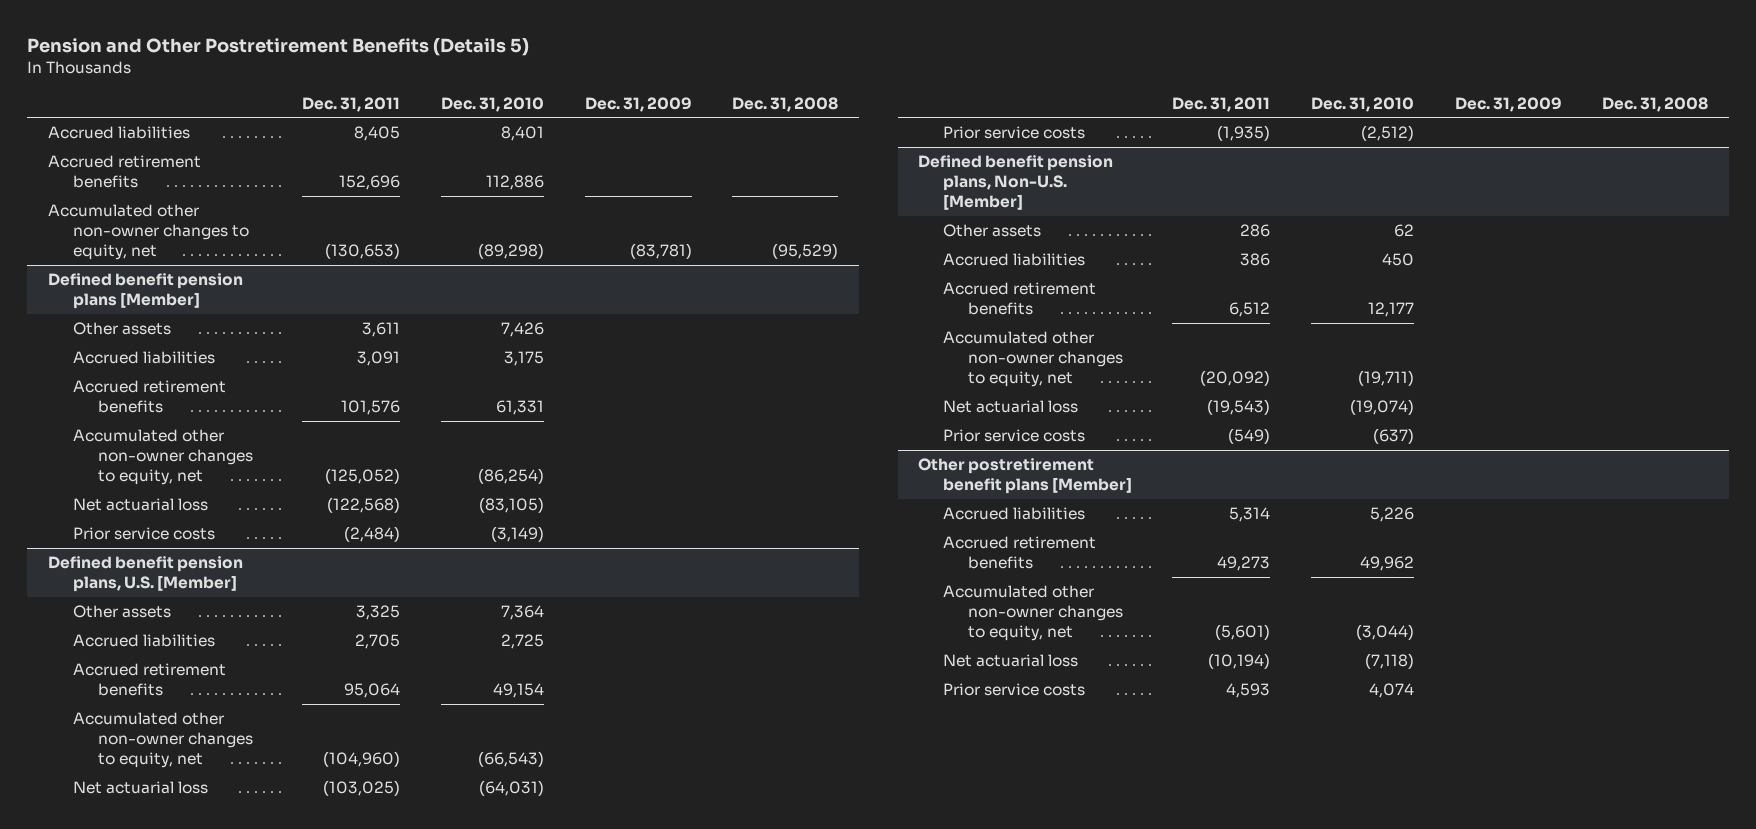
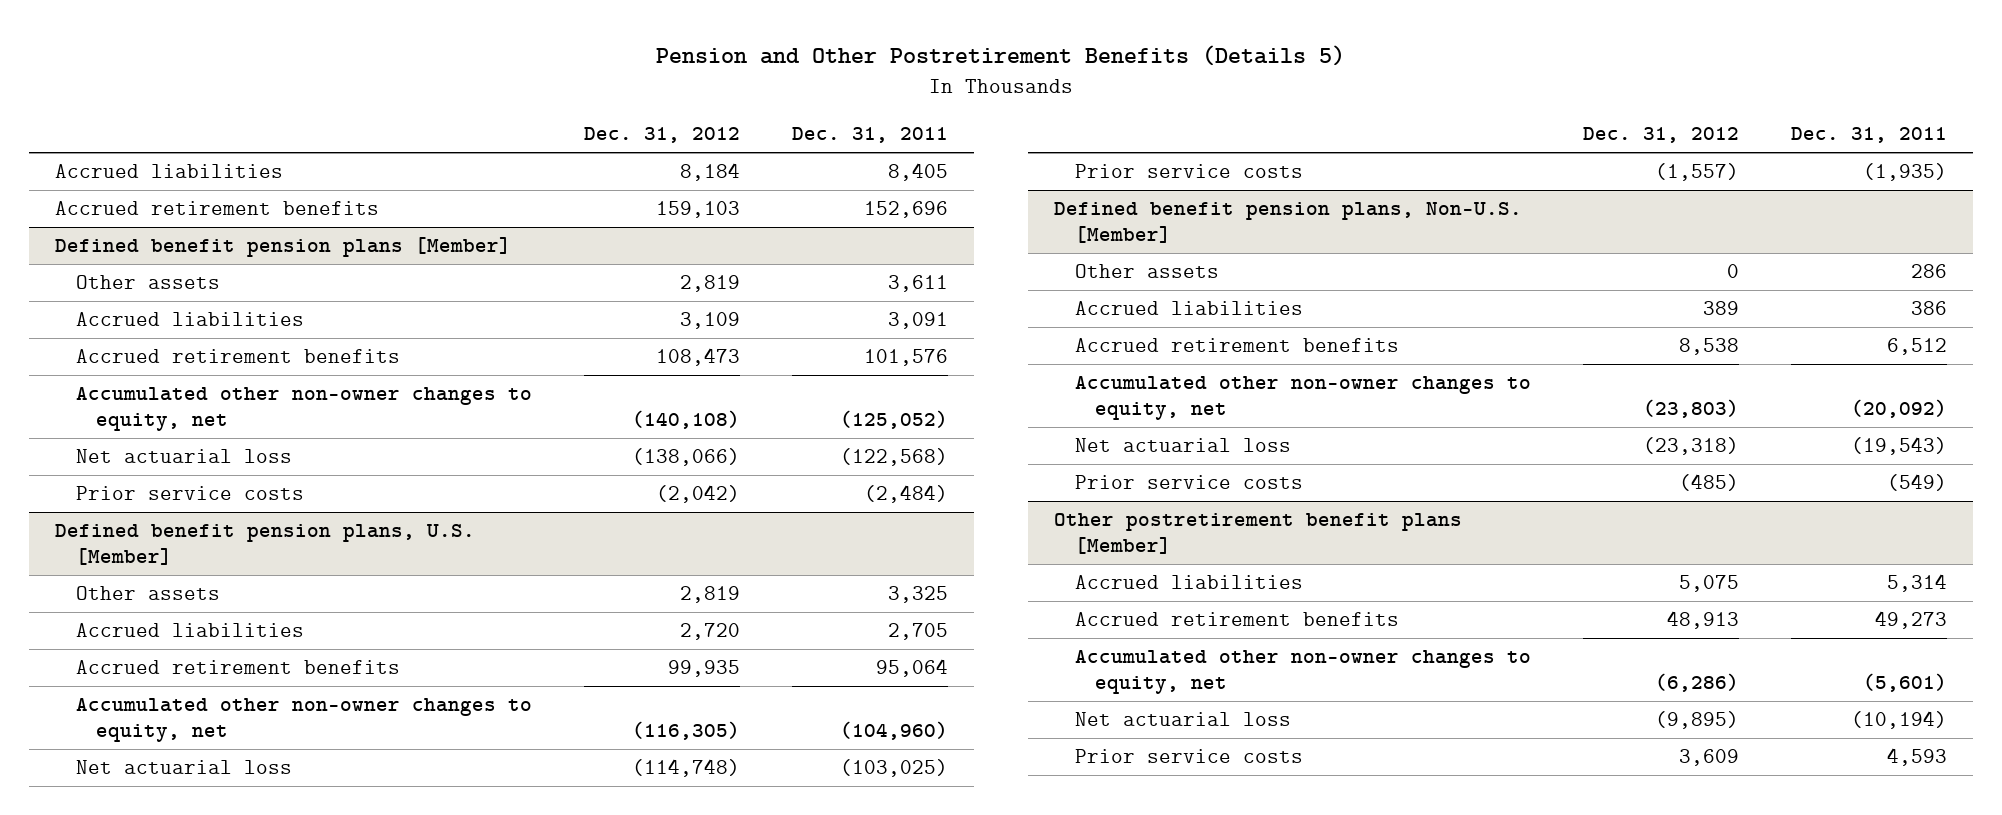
[441,96,545,112] Dec. 31, 2010 -> none
[584,96,692,112] Dec. 31, 2009 -> none
[732,96,839,112] Dec. 31, 2008 -> none
none -> [583,127,740,144] Dec. 31, 2012
[47,204,249,261] Accumulated other non-owner changes to equity, net -> none

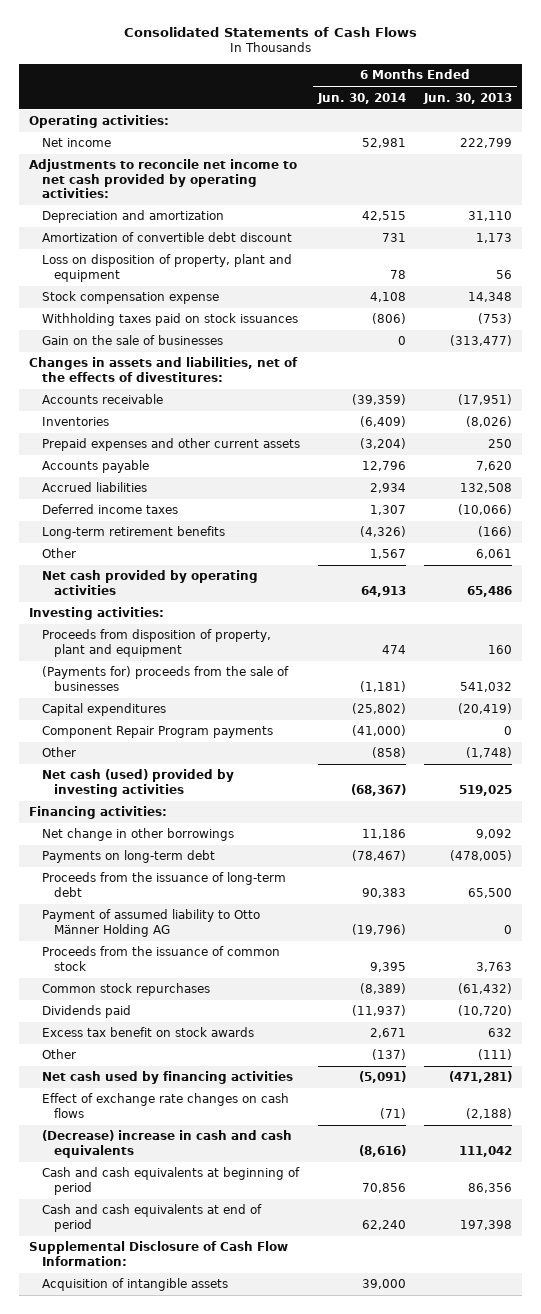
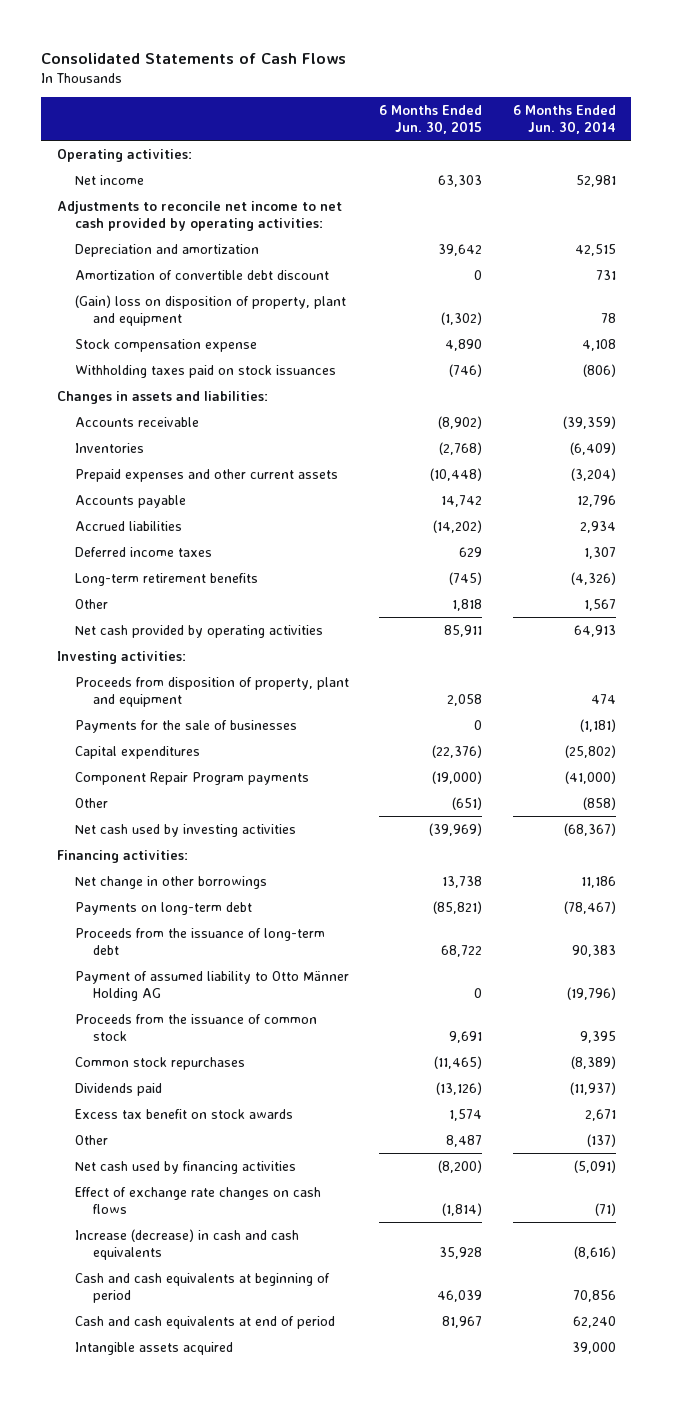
[423,92,513,104] Jun. 30, 2013 -> none
none -> [379,104,483,135] 6 Months Ended Jun. 30, 2015
[41,254,292,282] Loss on disposition of property, plant and equipment -> [74,294,346,327] (Gain) loss on disposition of property, plant and equipment
[41,335,223,346] Gain on the sale of businesses -> none
[28,357,298,382] Changes in assets and liabilities, net of the effects of divestitures: -> [56,390,268,404] Changes in assets and liabilities:
[41,666,289,691] (Payments for) proceeds from the sale of businesses -> [74,719,297,733] Payments for the sale of businesses
[41,769,234,797] Net cash (used) provided by investing activities -> [74,823,296,837] Net cash used by investing activities
[41,1130,292,1158] (Decrease) increase in cash and cash equivalents -> [74,1228,299,1261] Increase (decrease) in cash and cash equivalents
[28,1241,288,1266] Supplemental Disclosure of Cash Flow Information: -> none
[41,1278,228,1292] Acquisition of intangible assets -> none
none -> [74,1341,233,1355] Intangible assets acquired

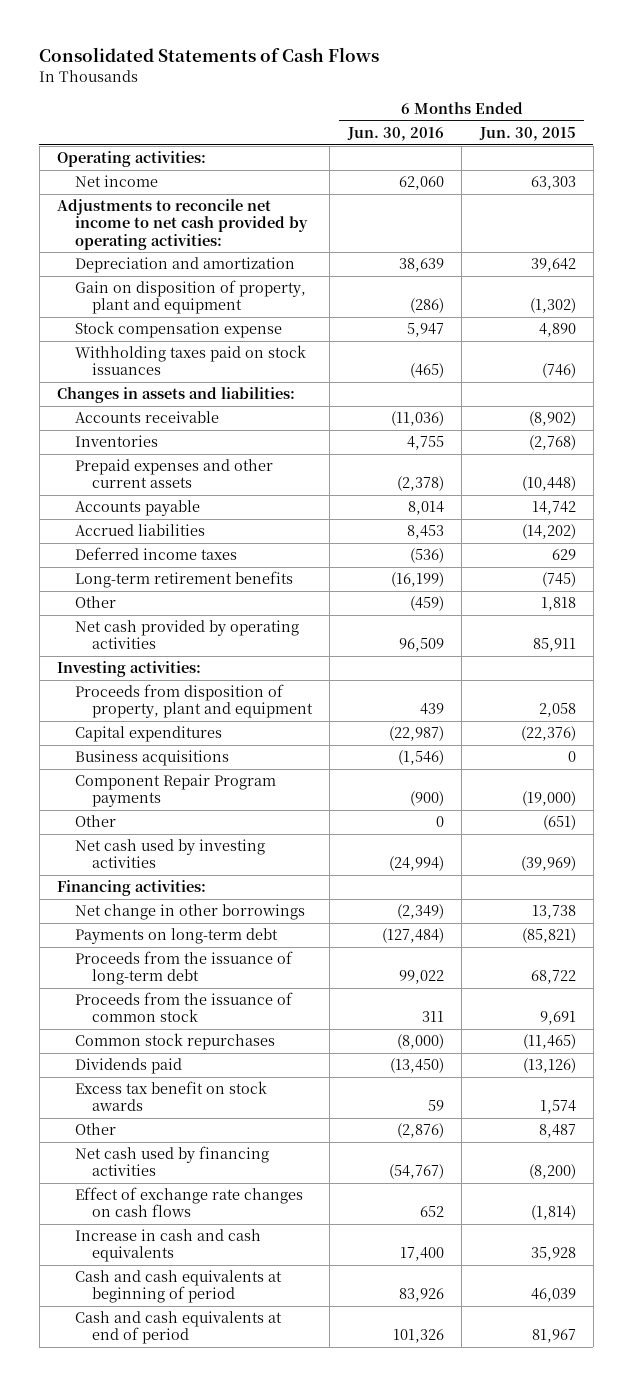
[512,104,616,135] 6 Months Ended Jun. 30, 2014 -> none
none -> [346,127,444,142] Jun. 30, 2016
[74,269,329,280] Amortization of convertible debt discount -> none
[74,294,346,327] (Gain) loss on disposition of property, plant and equipment -> [74,280,306,315] Gain on disposition of property, plant and equipment
[74,719,297,733] Payments for the sale of businesses -> none
none -> [74,750,229,767] Business acquisitions
[74,970,349,1002] Payment of assumed liability to Otto Männer Holding AG -> none
[74,1228,299,1261] Increase (decrease) in cash and cash equivalents -> [74,1229,261,1263] Increase in cash and cash equivalents
[74,1341,233,1355] Intangible assets acquired -> none

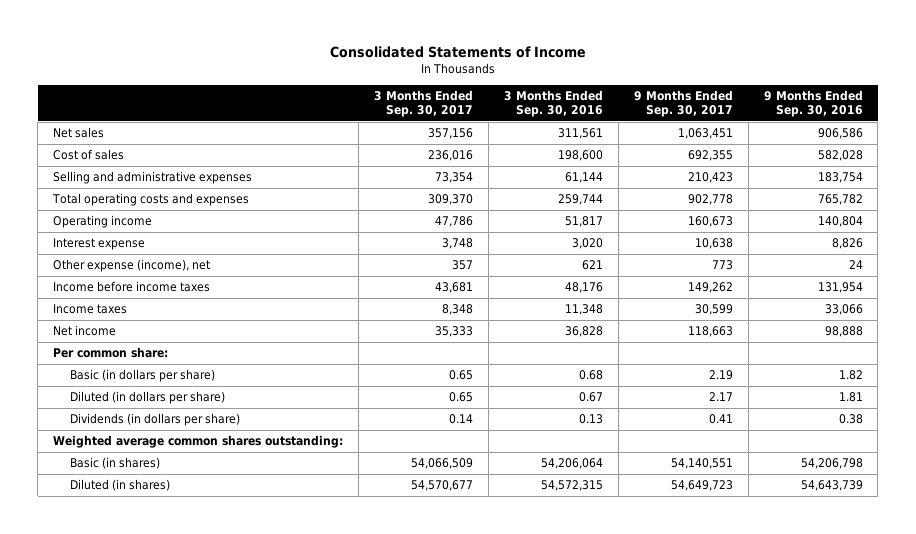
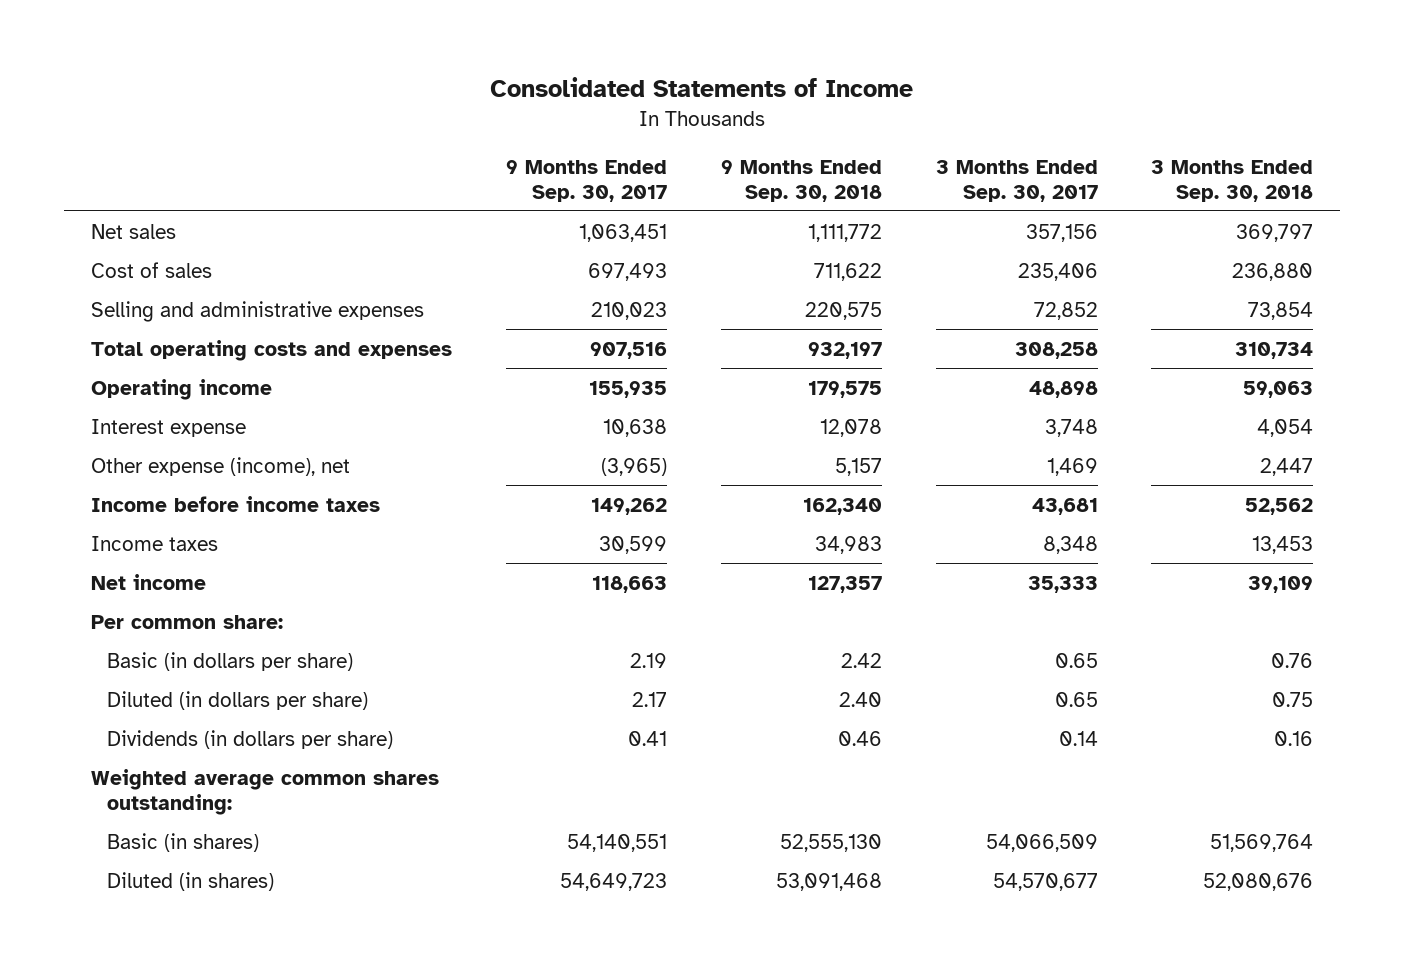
[503,90,603,118] 3 Months Ended Sep. 30, 2016 -> none
[763,90,863,118] 9 Months Ended Sep. 30, 2016 -> none
none -> [720,159,882,202] 9 Months Ended Sep. 30, 2018
none -> [1151,159,1314,202] 3 Months Ended Sep. 30, 2018
[428,150,474,162] 236,016 -> [1017,262,1098,281] 235,406
[687,150,733,162] 692,355 -> [588,262,668,281] 697,493
[435,172,474,184] 73,354 -> [1033,301,1098,320] 72,852
[687,172,733,184] 210,423 -> [591,301,668,320] 210,023
[428,194,474,206] 309,370 -> [1014,341,1098,359] 308,258
[687,194,733,206] 902,778 -> [590,341,668,359] 907,516
[435,216,474,228] 47,786 -> [1028,380,1098,398] 48,898
[687,216,733,228] 160,673 -> [589,380,668,398] 155,935
[452,260,474,271] 357 -> [1046,457,1098,476] 1,469
[711,260,733,271] 773 -> [601,457,668,476] (3,965)

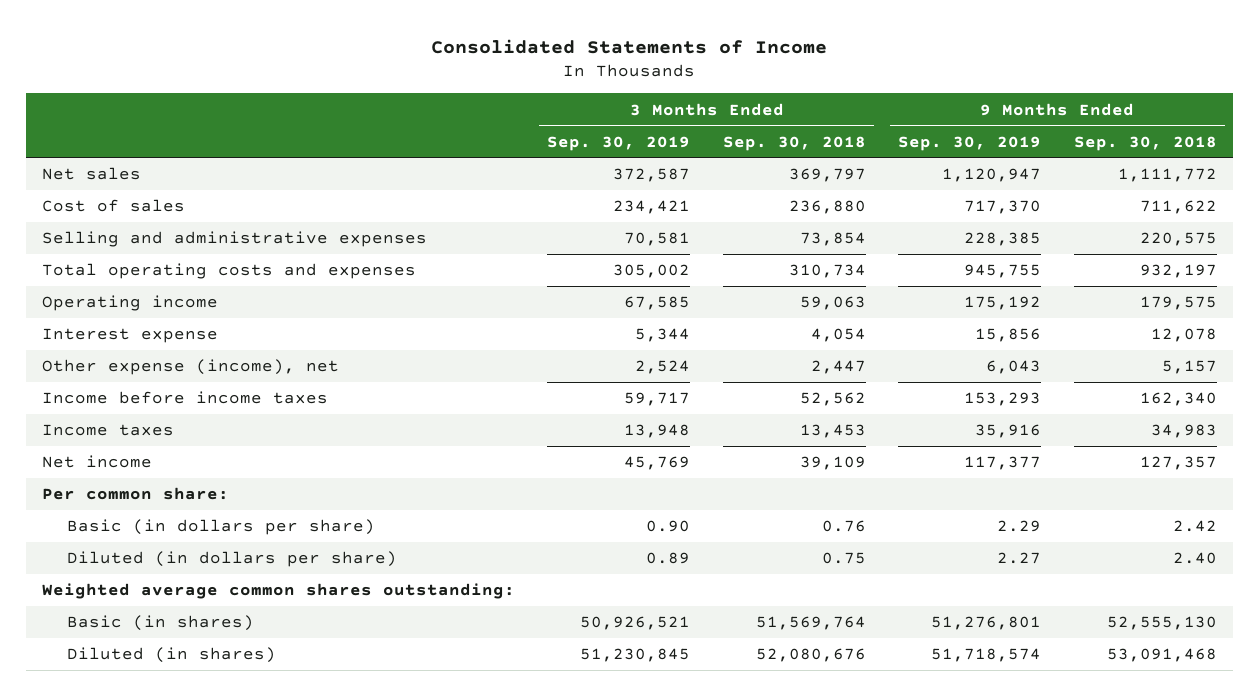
[506,159,668,202] 9 Months Ended Sep. 30, 2017 -> none
[935,159,1098,202] 3 Months Ended Sep. 30, 2017 -> none
none -> [547,135,691,151] Sep. 30, 2019
none -> [898,135,1042,151] Sep. 30, 2019
[107,729,394,749] Dividends (in dollars per share) -> none

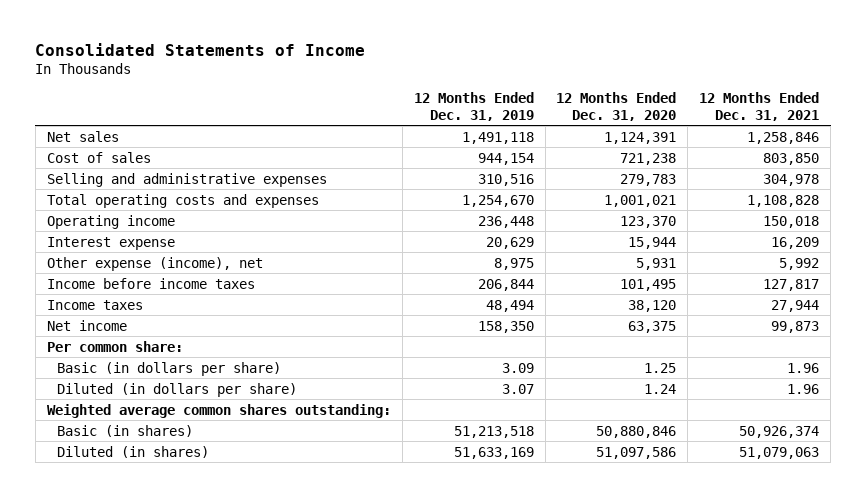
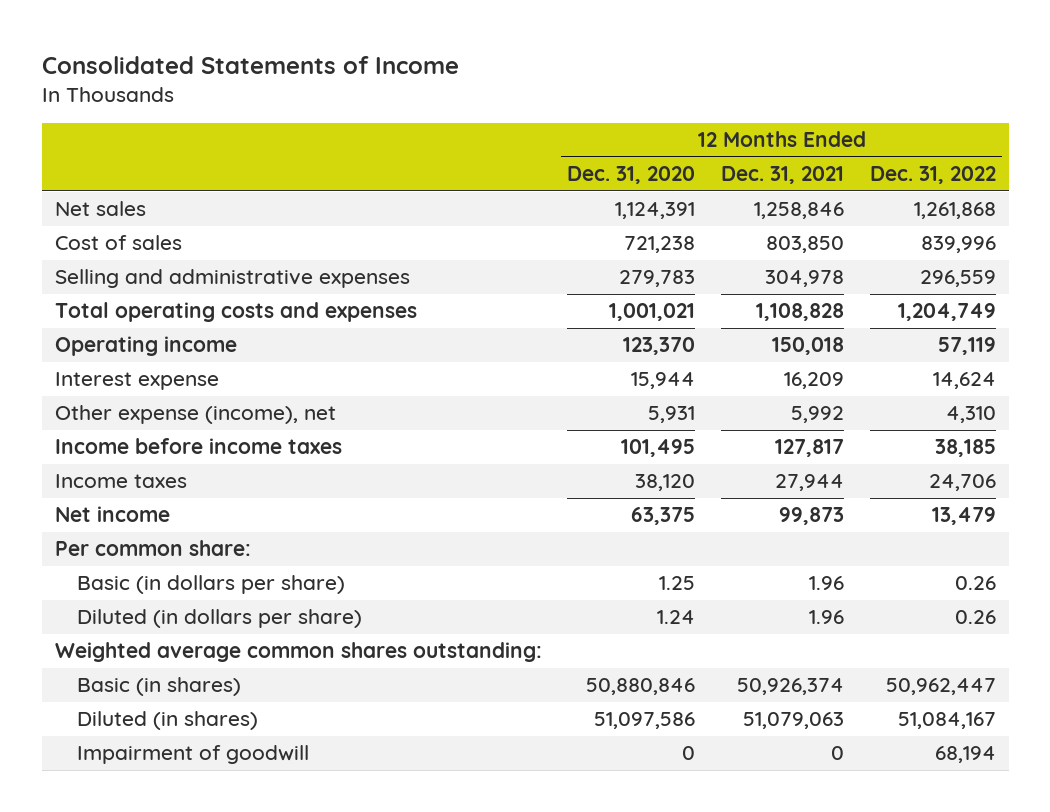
[413,92,534,121] 12 Months Ended Dec. 31, 2019 -> none
none -> [869,166,996,185] Dec. 31, 2022
none -> [77,745,310,765] Impairment of goodwill

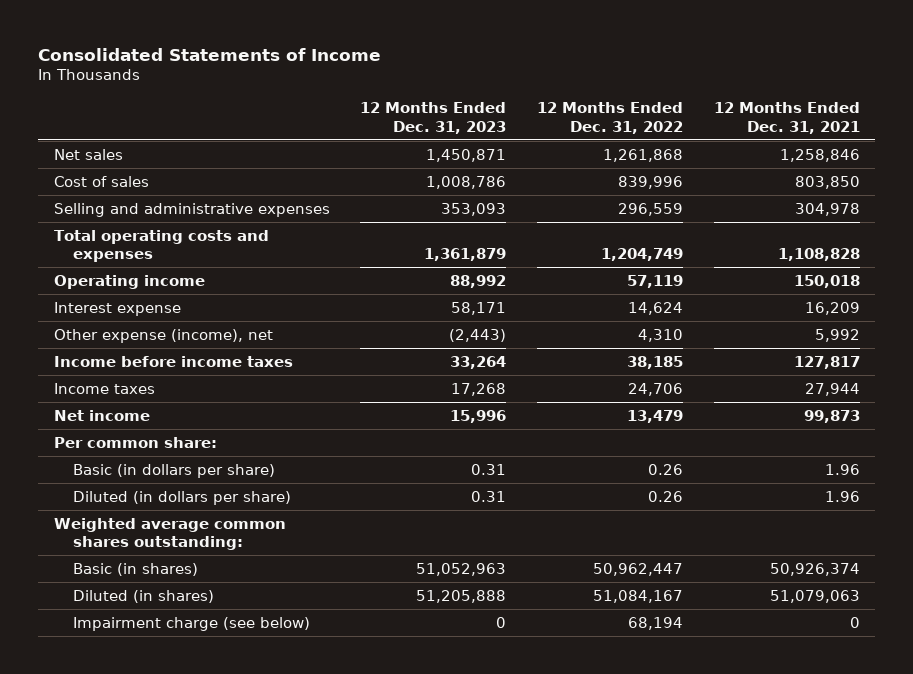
[567,166,696,185] Dec. 31, 2020 -> none
none -> [360,102,507,134] 12 Months Ended Dec. 31, 2023
[77,745,310,765] Impairment of goodwill -> [73,616,311,631] Impairment charge (see below)

